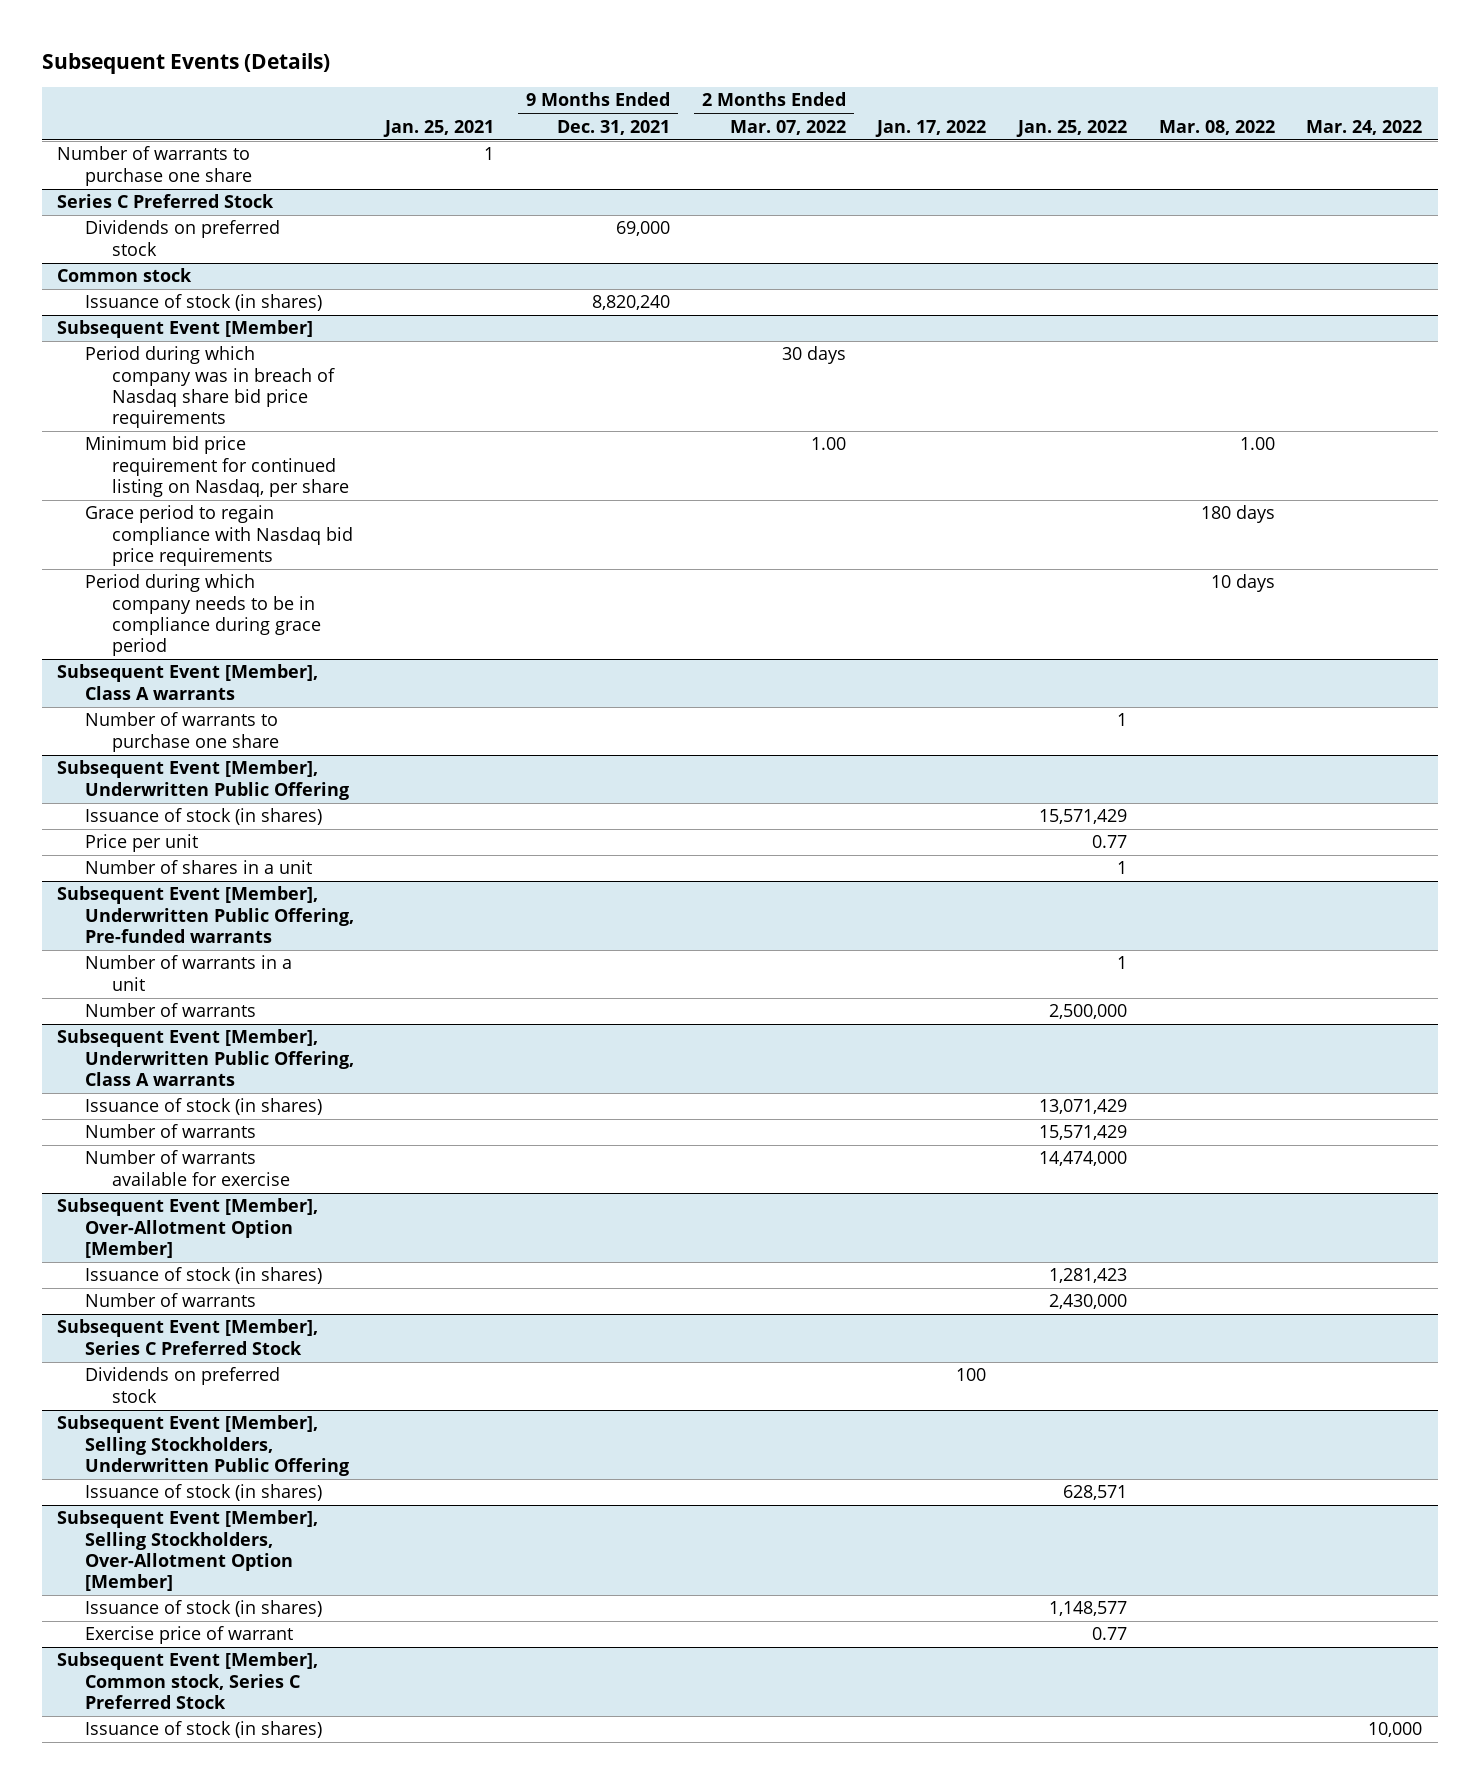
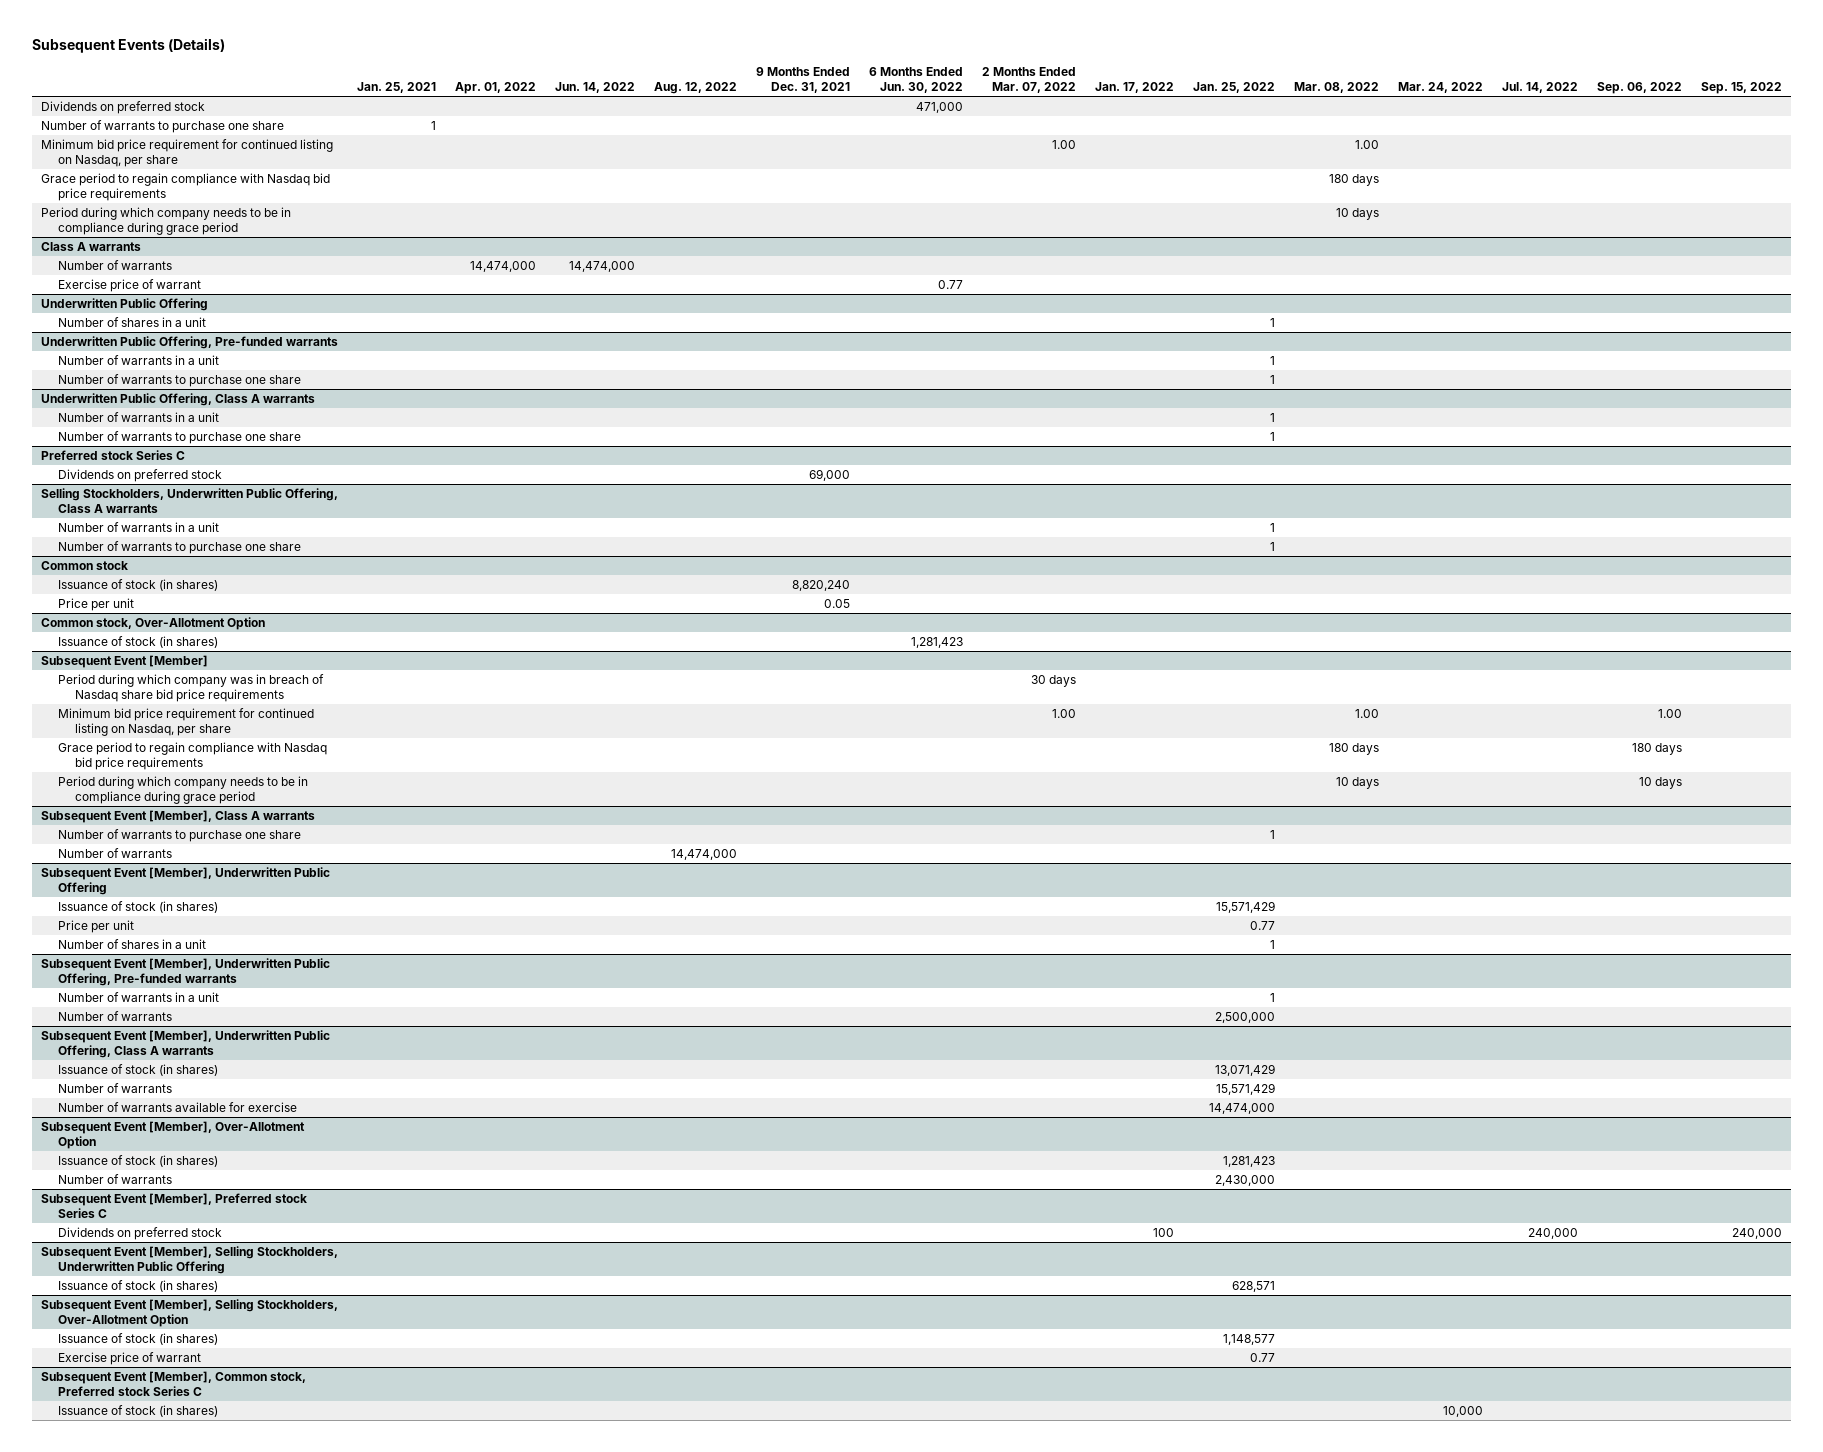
none -> [455,81,537,94] Apr. 01, 2022
none -> [555,81,636,93] Jun. 14, 2022
none -> [654,81,738,94] Aug. 12, 2022
none -> [869,67,964,93] 6 Months Ended Jun. 30, 2022
none -> [1501,81,1578,93] Jul. 14, 2022
none -> [1596,81,1682,94] Sep. 06, 2022
none -> [1700,81,1782,94] Sep. 15, 2022
none -> [41,101,206,115] Dividends on preferred stock
none -> [41,139,334,167] Minimum bid price requirement for continued listing on Nasdaq, per share
none -> [41,173,331,201] Grace period to regain compliance with Nasdaq bid price requirements
none -> [41,207,292,235] Period during which company needs to be in compliance during grace period
none -> [41,242,142,252] Class A warrants
none -> [58,260,173,271] Number of warrants
none -> [58,279,202,293] Exercise price of warrant
none -> [41,298,209,312] Underwritten Public Offering
none -> [58,317,207,328] Number of shares in a unit
none -> [41,336,339,350] Underwritten Public Offering, Pre-funded warrants
none -> [58,355,220,366] Number of warrants in a unit
none -> [58,374,302,388] Number of warrants to purchase one share
none -> [41,393,316,407] Underwritten Public Offering, Class A warrants
none -> [58,412,220,423] Number of warrants in a unit
none -> [58,431,302,445] Number of warrants to purchase one share
[57,194,275,209] Series C Preferred Stock -> [41,450,186,461] Preferred stock Series C
none -> [41,488,339,513] Selling Stockholders, Underwritten Public Offering, Class A warrants
none -> [58,522,220,533] Number of warrants in a unit
none -> [58,541,302,555] Number of warrants to purchase one share
none -> [58,598,135,612] Price per unit
none -> [41,617,266,631] Common stock, Over-Allotment Option
none -> [58,636,219,649] Issuance of stock (in shares)
none -> [58,848,173,859] Number of warrants
[57,1198,319,1258] Subsequent Event [Member], Over-Allotment Option [Member] -> [41,1121,306,1149] Subsequent Event [Member], Over-Allotment Option
[57,1319,319,1355] Subsequent Event [Member], Series C Preferred Stock -> [41,1193,308,1218] Subsequent Event [Member], Preferred stock Series C
[57,1510,319,1591] Subsequent Event [Member], Selling Stockholders, Over-Allotment Option [Member] -> [41,1299,339,1327] Subsequent Event [Member], Selling Stockholders, Over-Allotment Option
[57,1652,319,1709] Subsequent Event [Member], Common stock, Series C Preferred Stock -> [41,1371,307,1396] Subsequent Event [Member], Common stock, Preferred stock Series C

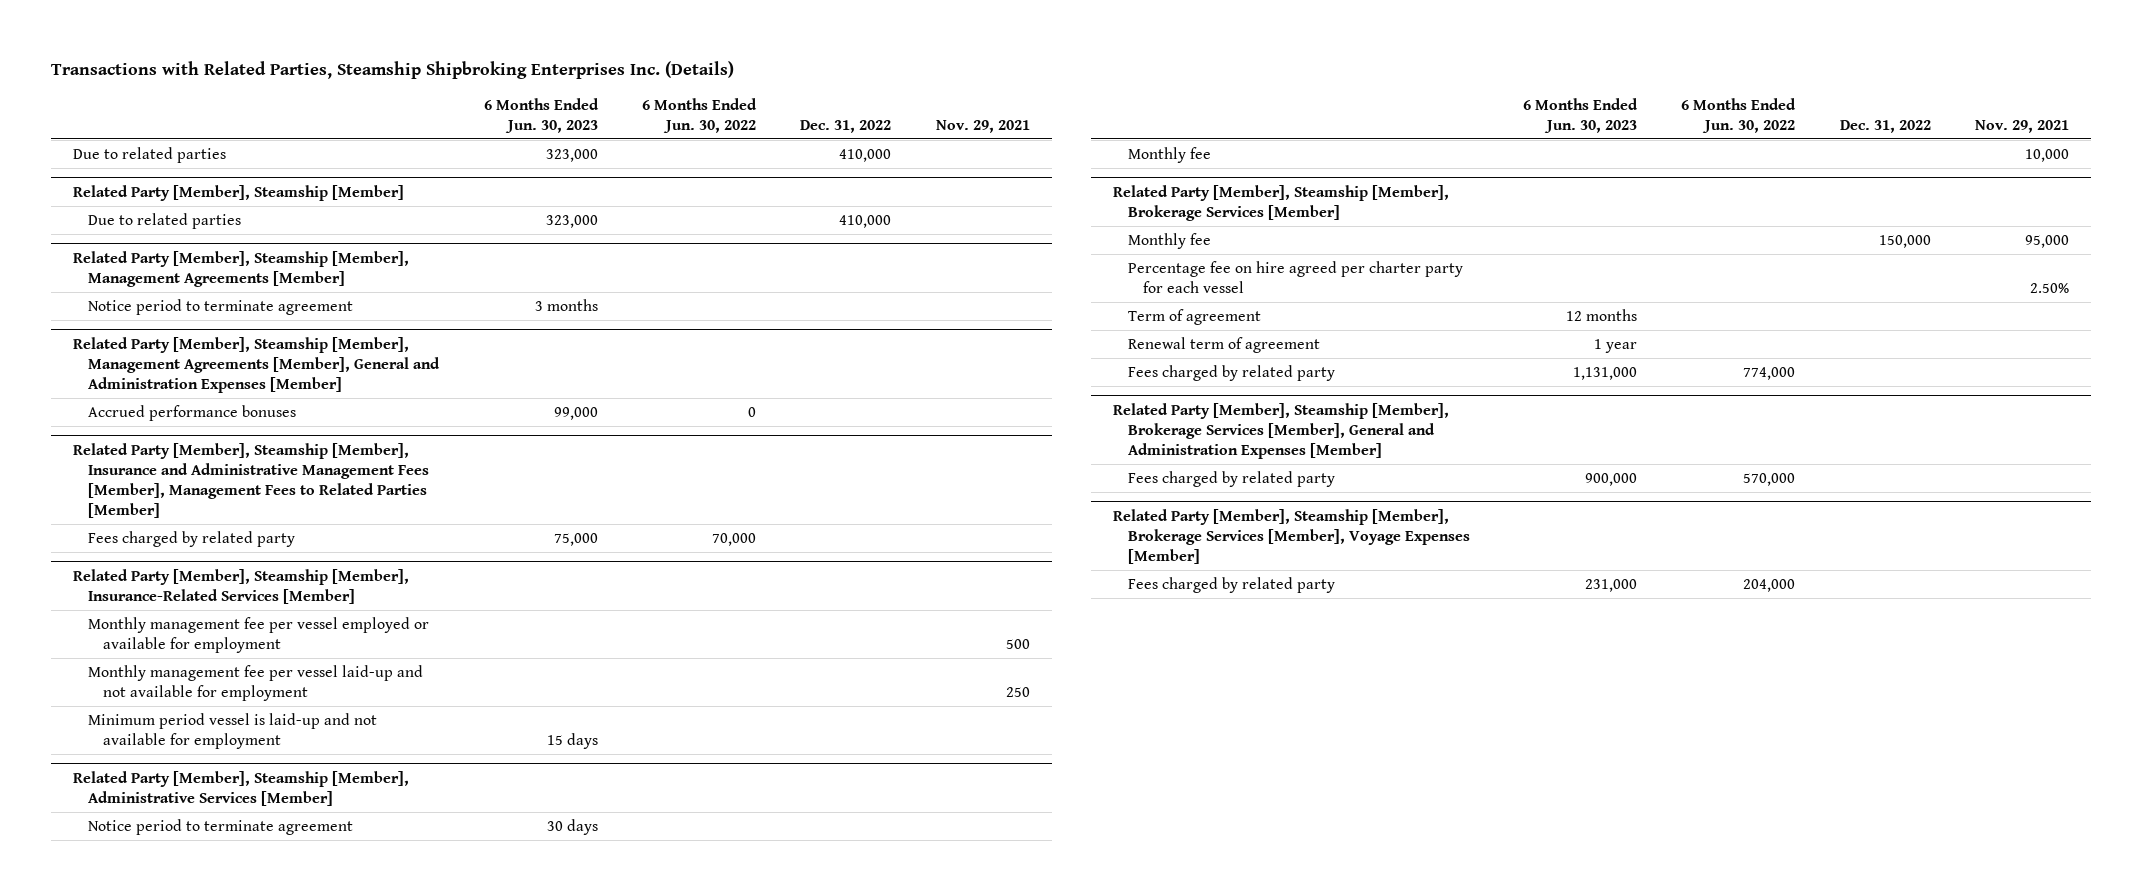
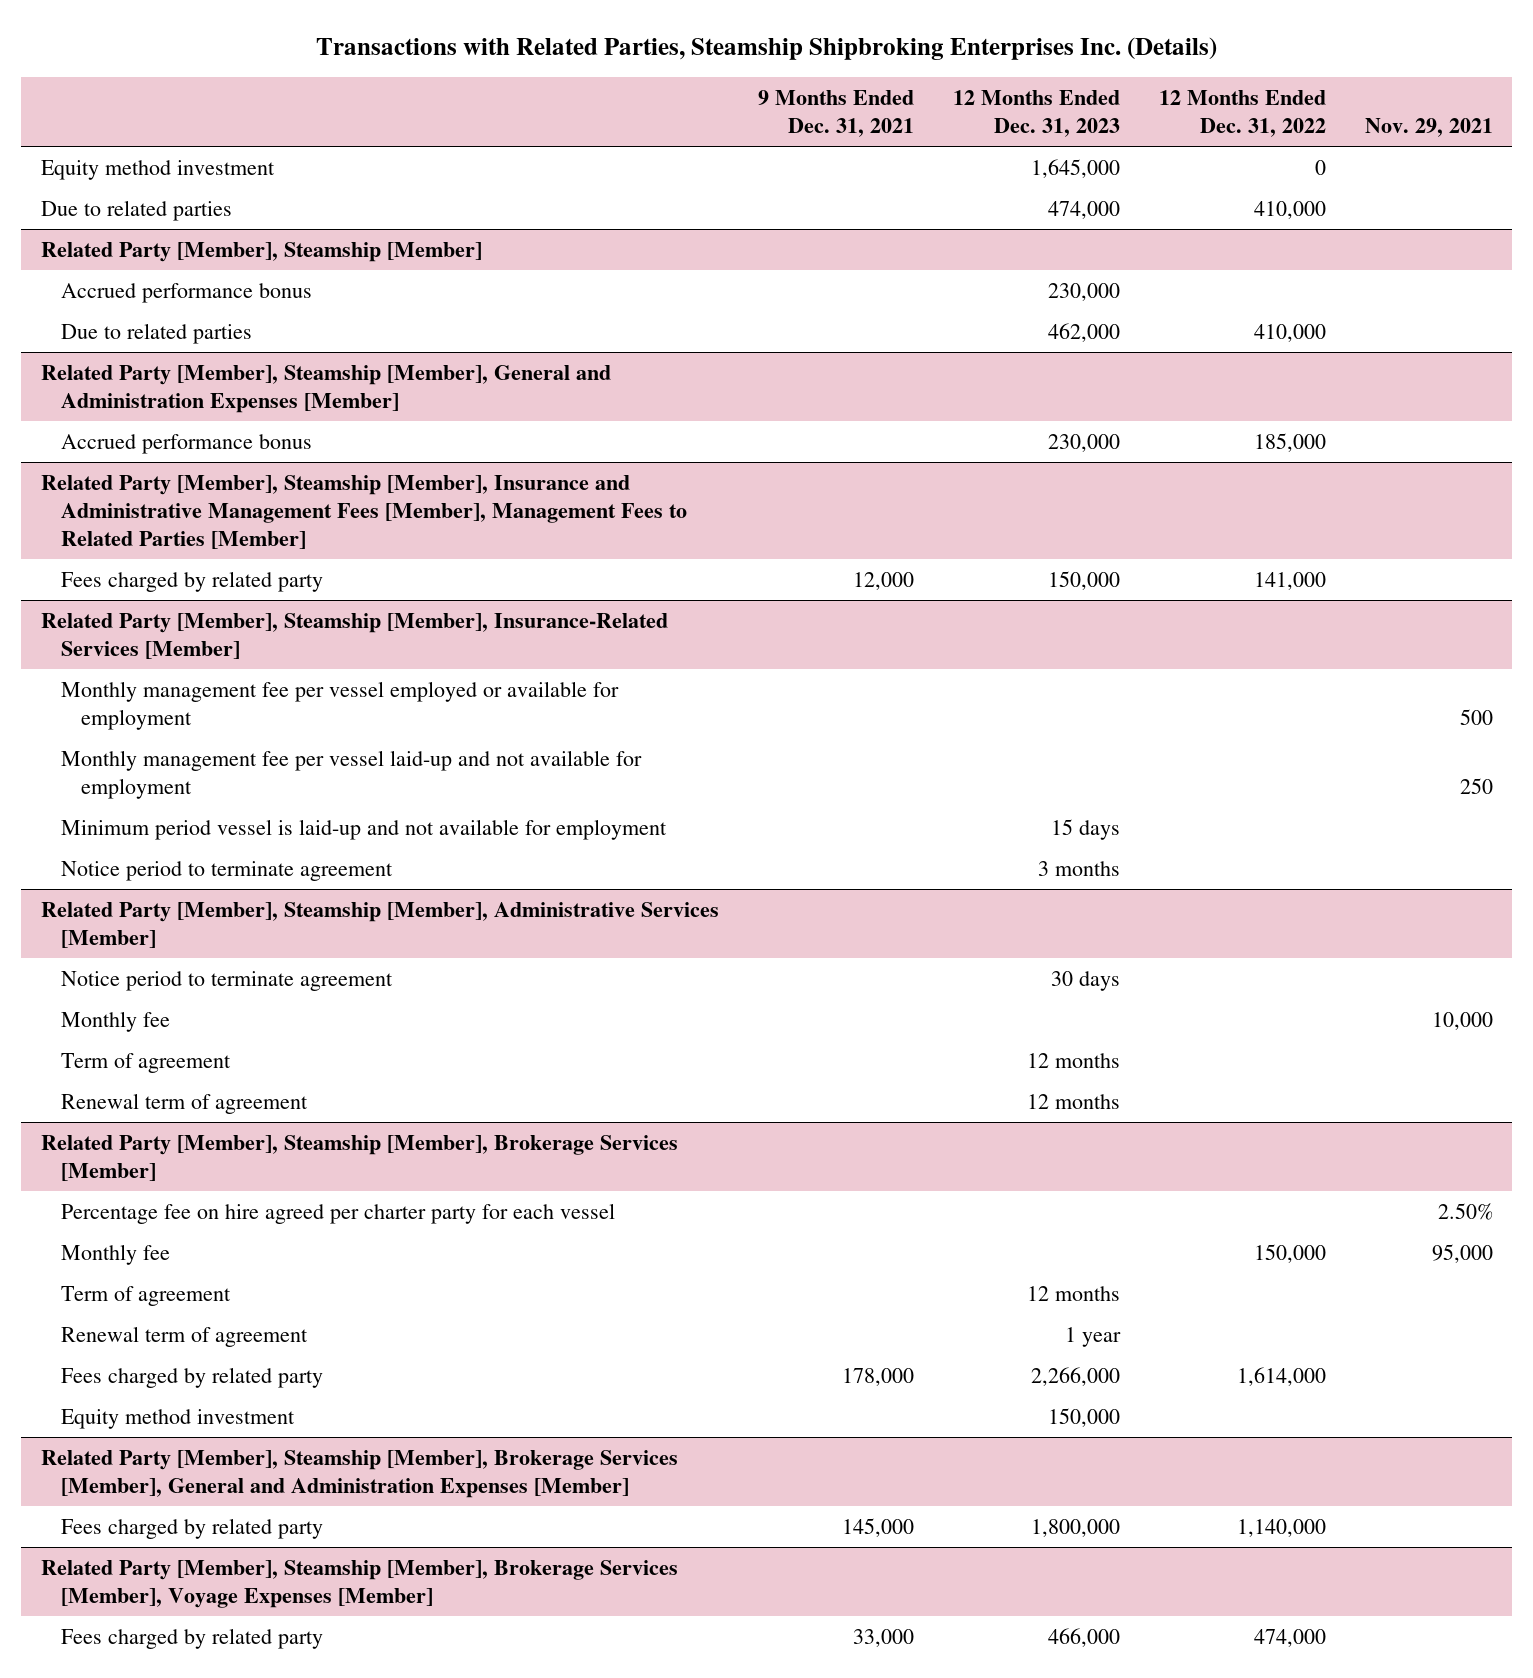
[483,97,599,133] 6 Months Ended Jun. 30, 2023 -> none
[641,97,757,133] 6 Months Ended Jun. 30, 2022 -> none
[800,119,892,133] Dec. 31, 2022 -> none
none -> [757,89,914,137] 9 Months Ended Dec. 31, 2021
none -> [952,89,1120,137] 12 Months Ended Dec. 31, 2023
none -> [1158,89,1326,137] 12 Months Ended Dec. 31, 2022
none -> [40,159,275,180] Equity method investment
none -> [60,282,312,303] Accrued performance bonus
[73,250,410,287] Related Party [Member], Steamship [Member], Management Agreements [Member] -> none
[88,298,354,315] Notice period to terminate agreement -> none
[73,336,441,393] Related Party [Member], Steamship [Member], Management Agreements [Member], General and Administration Expenses [Member] -> [40,364,611,413] Related Party [Member], Steamship [Member], General and Administration Expenses [Member]
[88,404,297,421] Accrued performance bonuses -> [60,433,312,454] Accrued performance bonus
none -> [60,860,393,881] Notice period to terminate agreement
none -> [60,1052,231,1073] Term of agreement
none -> [60,1092,308,1114] Renewal term of agreement
[1127,232,1211,249] Monthly fee -> [60,1243,170,1265] Monthly fee
none -> [60,1408,295,1429] Equity method investment

